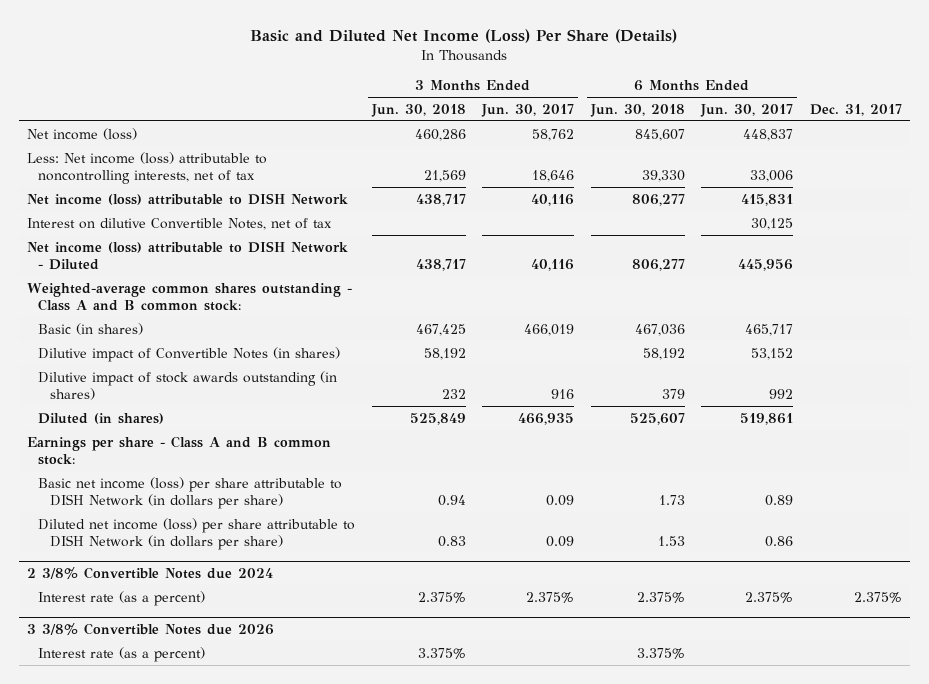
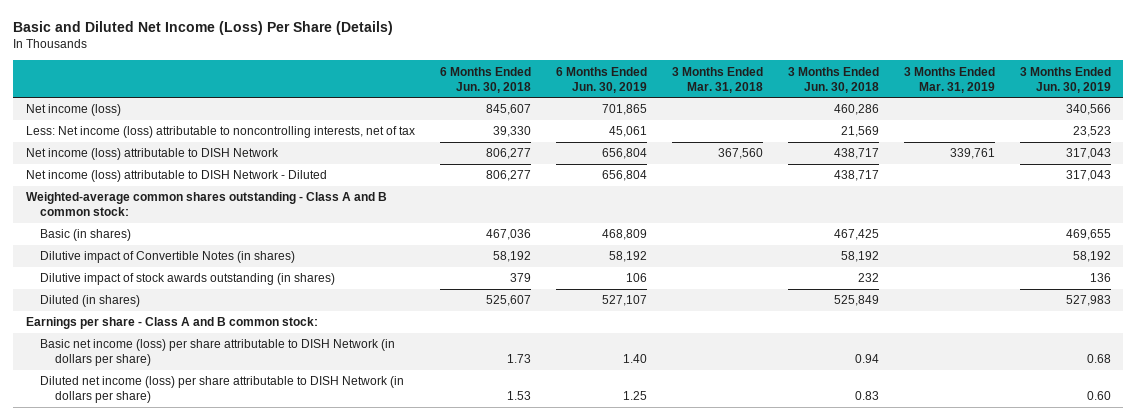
[481,103,575,117] Jun. 30, 2017 -> none
[700,103,794,117] Jun. 30, 2017 -> none
[809,103,902,116] Dec. 31, 2017 -> none
none -> [555,66,647,93] 6 Months Ended Jun. 30, 2019
none -> [671,66,763,93] 3 Months Ended Mar. 31, 2018
none -> [903,66,995,93] 3 Months Ended Mar. 31, 2019
none -> [1019,66,1111,93] 3 Months Ended Jun. 30, 2019
[26,217,332,230] Interest on dilutive Convertible Notes, net of tax -> none
[26,567,273,580] 2 3/8% Convertible Notes due 2024 -> none
[38,590,206,606] Interest rate (as a percent) -> none
[26,623,274,636] 3 3/8% Convertible Notes due 2026 -> none
[38,646,206,662] Interest rate (as a percent) -> none

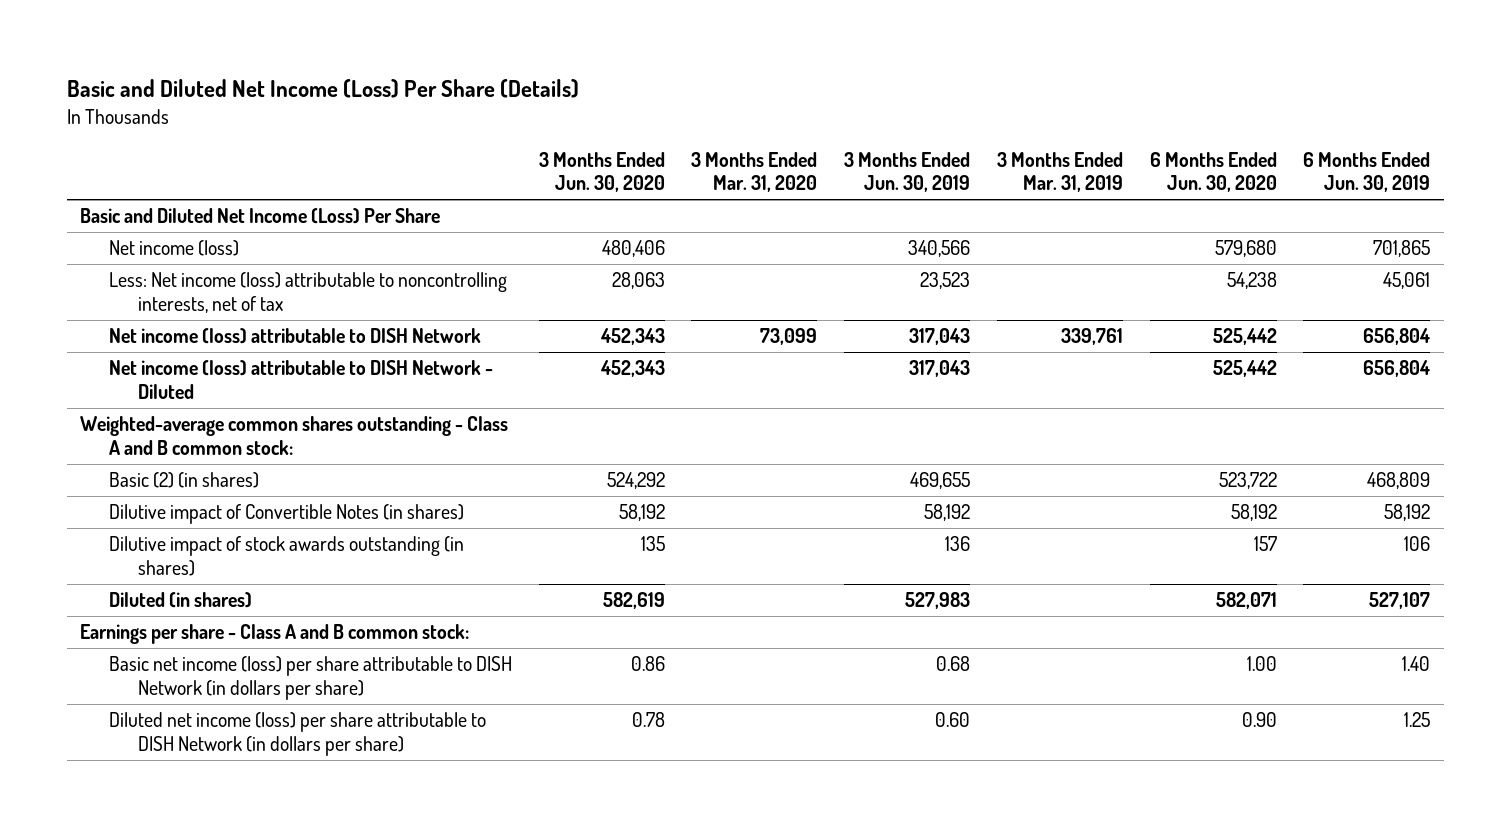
[439,66,531,93] 6 Months Ended Jun. 30, 2018 -> none
[671,66,763,93] 3 Months Ended Mar. 31, 2018 -> none
[787,66,879,93] 3 Months Ended Jun. 30, 2018 -> none
none -> [538,151,665,193] 3 Months Ended Jun. 30, 2020
none -> [691,151,818,193] 3 Months Ended Mar. 31, 2020
none -> [1149,151,1277,193] 6 Months Ended Jun. 30, 2020
none -> [80,208,441,225] Basic and Diluted Net Income (Loss) Per Share
[40,229,132,242] Basic (in shares) -> [108,472,259,489] Basic (2) (in shares)

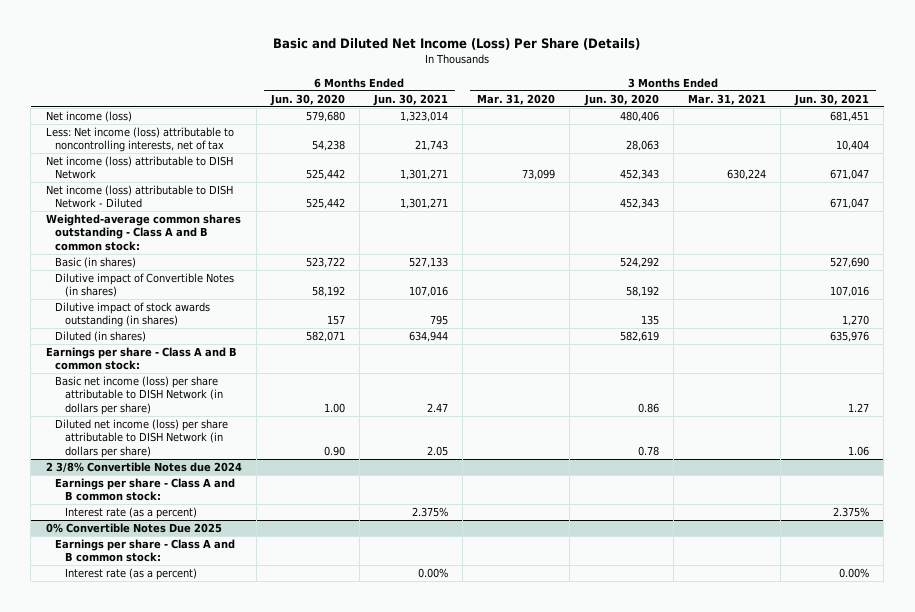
[844,151,971,193] 3 Months Ended Jun. 30, 2019 -> none
[996,151,1123,193] 3 Months Ended Mar. 31, 2019 -> none
[1303,151,1431,193] 6 Months Ended Jun. 30, 2019 -> none
none -> [373,93,449,106] Jun. 30, 2021
none -> [687,93,766,105] Mar. 31, 2021
none -> [793,93,869,106] Jun. 30, 2021
[80,208,441,225] Basic and Diluted Net Income (Loss) Per Share -> none
[108,472,259,489] Basic (2) (in shares) -> [55,257,137,269] Basic (in shares)
none -> [45,462,242,474] 2 3/8% Convertible Notes due 2024
none -> [55,478,236,502] Earnings per share - Class A and B common stock:
none -> [64,507,197,520] Interest rate (as a percent)
none -> [45,523,222,534] 0% Convertible Notes Due 2025
none -> [55,539,236,563] Earnings per share - Class A and B common stock:
none -> [64,568,197,581] Interest rate (as a percent)

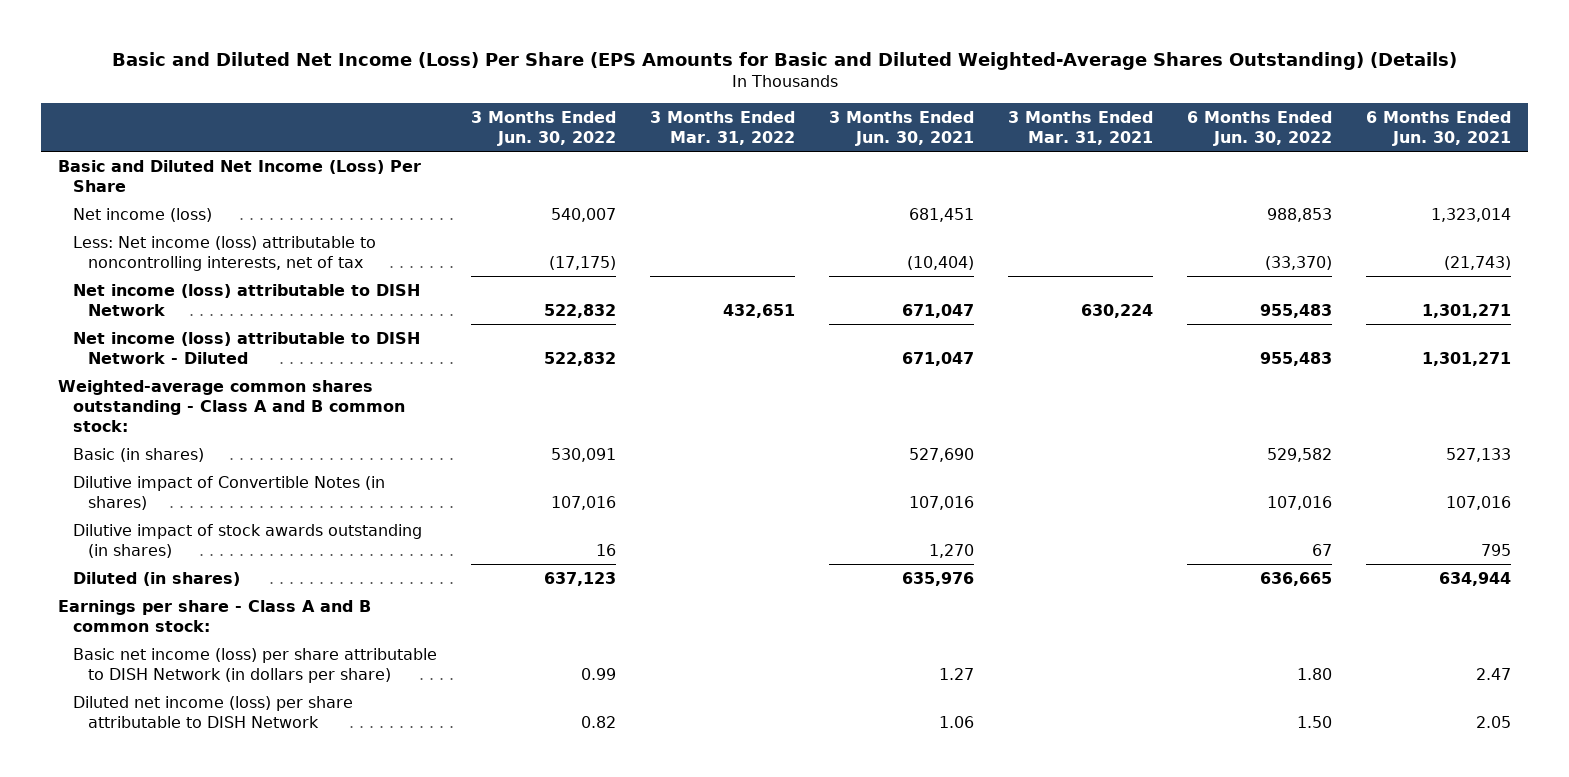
[273,38,641,51] Basic and Diluted Net Income (Loss) Per Share (Details) -> [111,51,1457,70] Basic and Diluted Net Income (Loss) Per Share (EPS Amounts for Basic and Diluted Weighted-Average Shares Outstanding) (Details)
[269,93,345,106] Jun. 30, 2020 -> none
[477,93,556,105] Mar. 31, 2020 -> none
[583,93,659,106] Jun. 30, 2020 -> none
none -> [470,110,616,146] 3 Months Ended Jun. 30, 2022
none -> [649,110,795,145] 3 Months Ended Mar. 31, 2022
none -> [1186,110,1332,146] 6 Months Ended Jun. 30, 2022
none -> [58,159,422,192] Basic and Diluted Net Income (Loss) Per Share
[415,140,449,152] 21,743 -> [1443,255,1511,270] (21,743)
[835,140,869,152] 10,404 -> [906,255,974,270] (10,404)
[45,462,242,474] 2 3/8% Convertible Notes due 2024 -> none
[55,478,236,502] Earnings per share - Class A and B common stock: -> none
[64,507,197,520] Interest rate (as a percent) -> none
[45,523,222,534] 0% Convertible Notes Due 2025 -> none
[55,539,236,563] Earnings per share - Class A and B common stock: -> none
[64,568,197,581] Interest rate (as a percent) -> none
[55,419,229,458] Diluted net income (loss) per share attributable to DISH Network (in dollars per share) -> [73,695,354,728] Diluted net income (loss) per share attributable to DISH Network

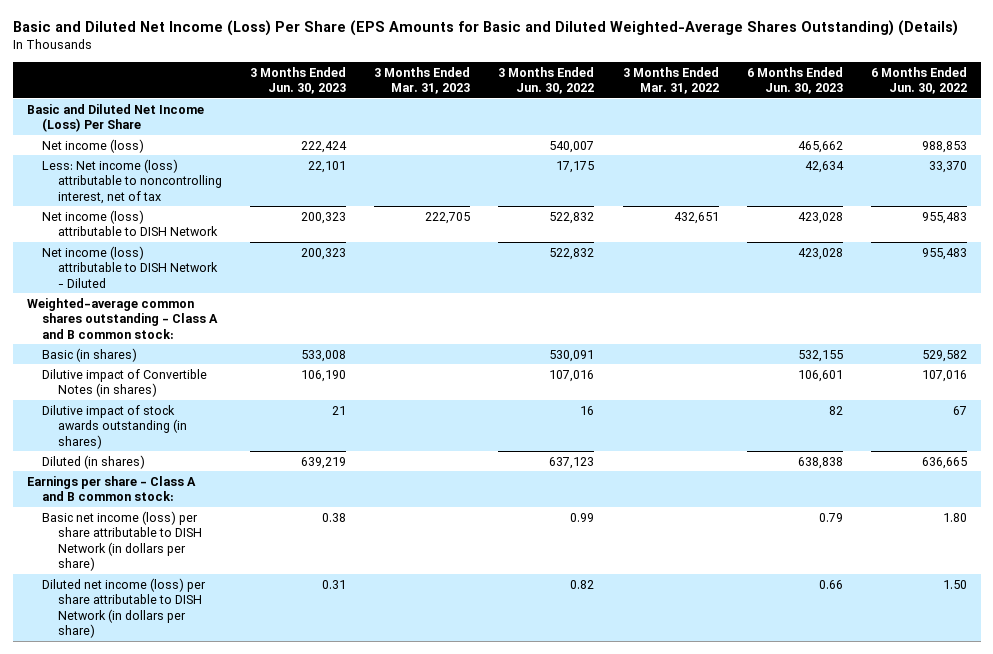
[828,110,974,146] 3 Months Ended Jun. 30, 2021 -> none
[1007,110,1153,145] 3 Months Ended Mar. 31, 2021 -> none
[1365,110,1511,146] 6 Months Ended Jun. 30, 2021 -> none
none -> [250,66,347,95] 3 Months Ended Jun. 30, 2023
none -> [374,66,471,95] 3 Months Ended Mar. 31, 2023
none -> [746,66,843,95] 6 Months Ended Jun. 30, 2023
[73,235,377,271] Less: Net income (loss) attributable to noncontrolling interests, net of tax -> [42,158,223,204] Less: Net income (loss) attributable to noncontrolling interest, net of tax
[548,255,616,270] (17,175) -> [556,160,595,173] 17,175
[1264,255,1332,270] (33,370) -> [928,160,967,173] 33,370
[73,695,354,728] Diluted net income (loss) per share attributable to DISH Network -> [42,577,207,638] Diluted net income (loss) per share attributable to DISH Network (in dollars per share)

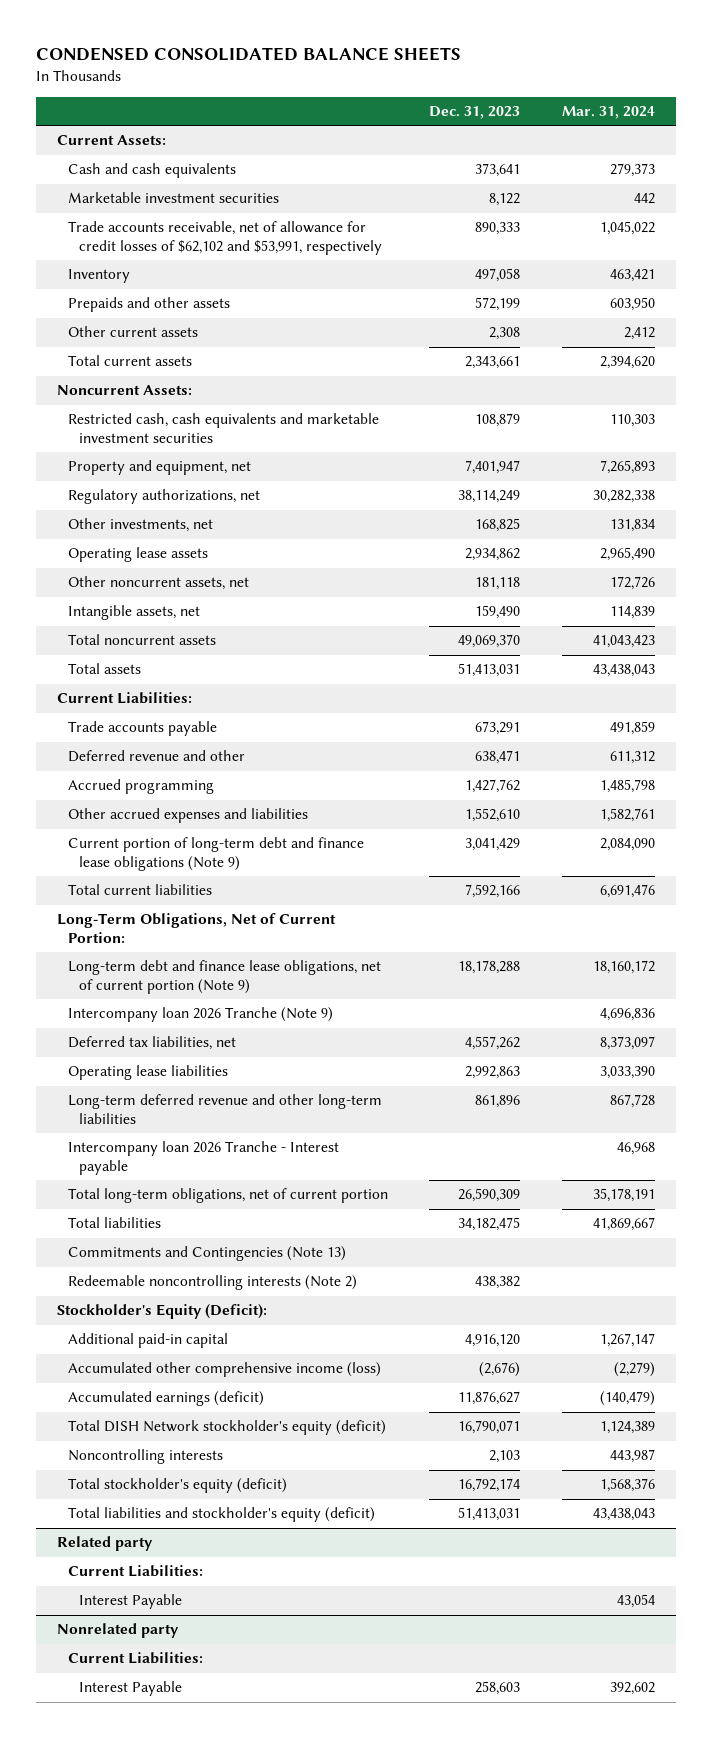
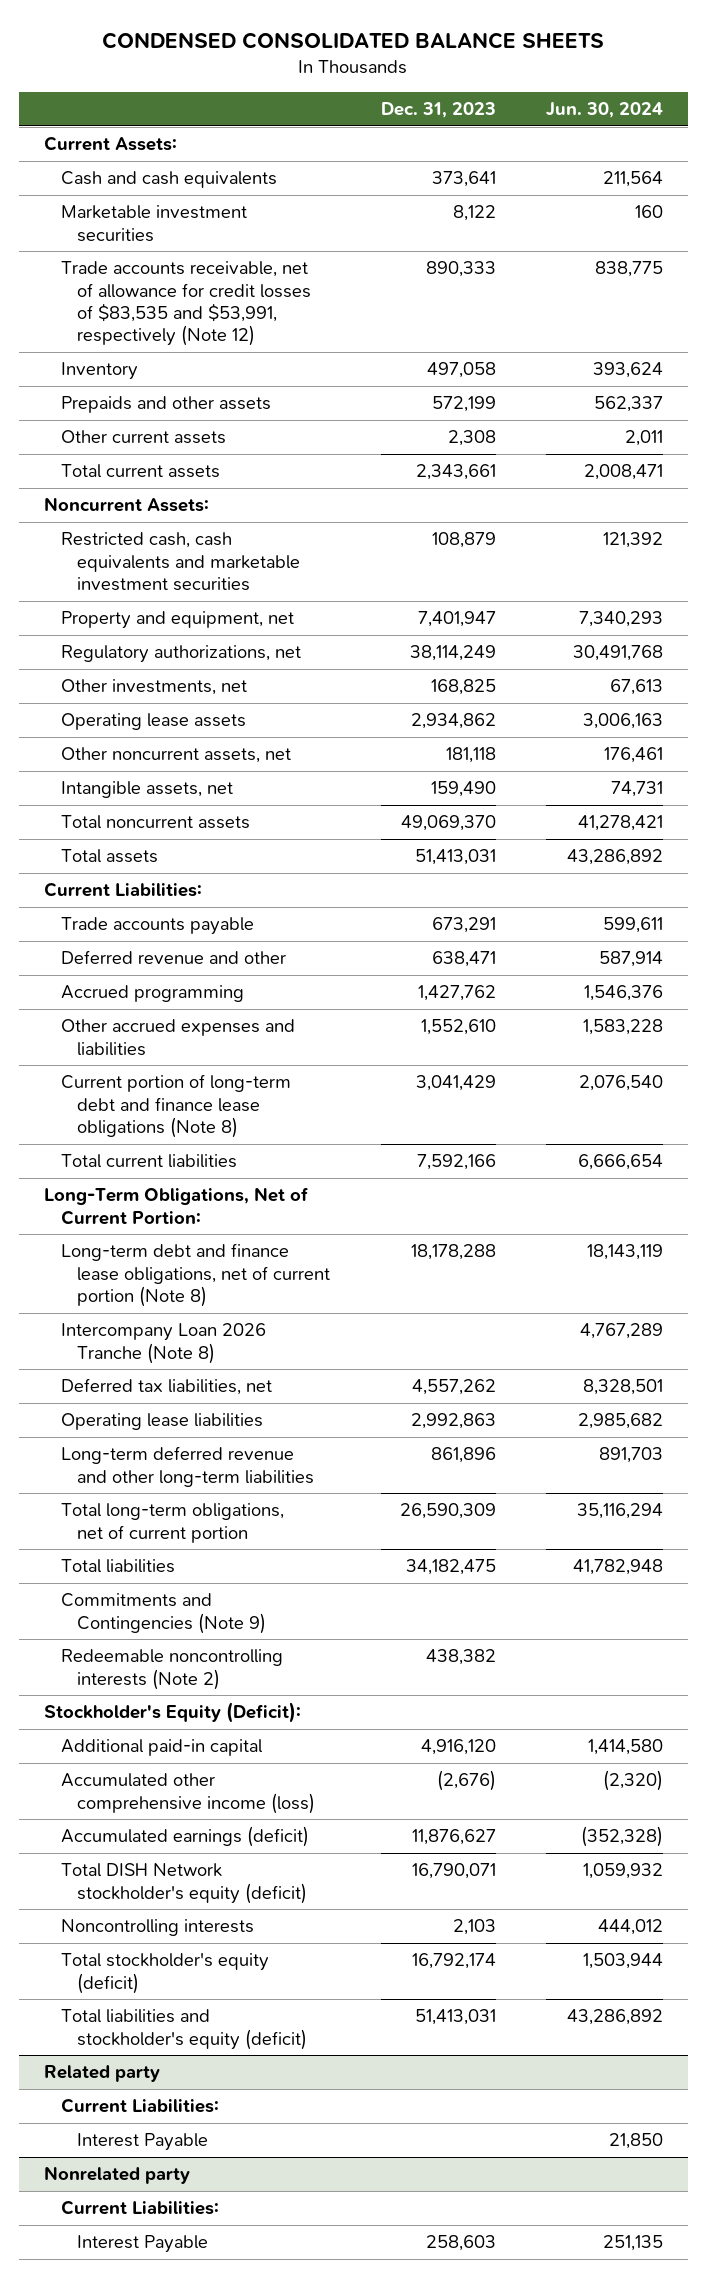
[562,106,656,120] Mar. 31, 2024 -> none
none -> [545,102,663,119] Jun. 30, 2024
[67,221,382,255] Trade accounts receivable, net of allowance for credit losses of $62,102 and $53,991, respectively -> [60,261,312,347] Trade accounts receivable, net of allowance for credit losses of $83,535 and $53,991, respectively (Note 12)
[67,837,364,871] Current portion of long-term debt and finance lease obligations (Note 9) -> [60,1074,291,1138] Current portion of long-term debt and finance lease obligations (Note 8)
[67,960,381,994] Long-term debt and finance lease obligations, net of current portion (Note 9) -> [60,1243,331,1307] Long-term debt and finance lease obligations, net of current portion (Note 8)
[67,1007,333,1023] Intercompany loan 2026 Tranche (Note 9) -> [60,1323,266,1364] Intercompany Loan 2026 Tranche (Note 8)
[67,1141,339,1175] Intercompany loan 2026 Tranche - Interest payable -> none
[67,1246,346,1262] Commitments and Contingencies (Note 13) -> [60,1593,267,1634] Commitments and Contingencies (Note 9)

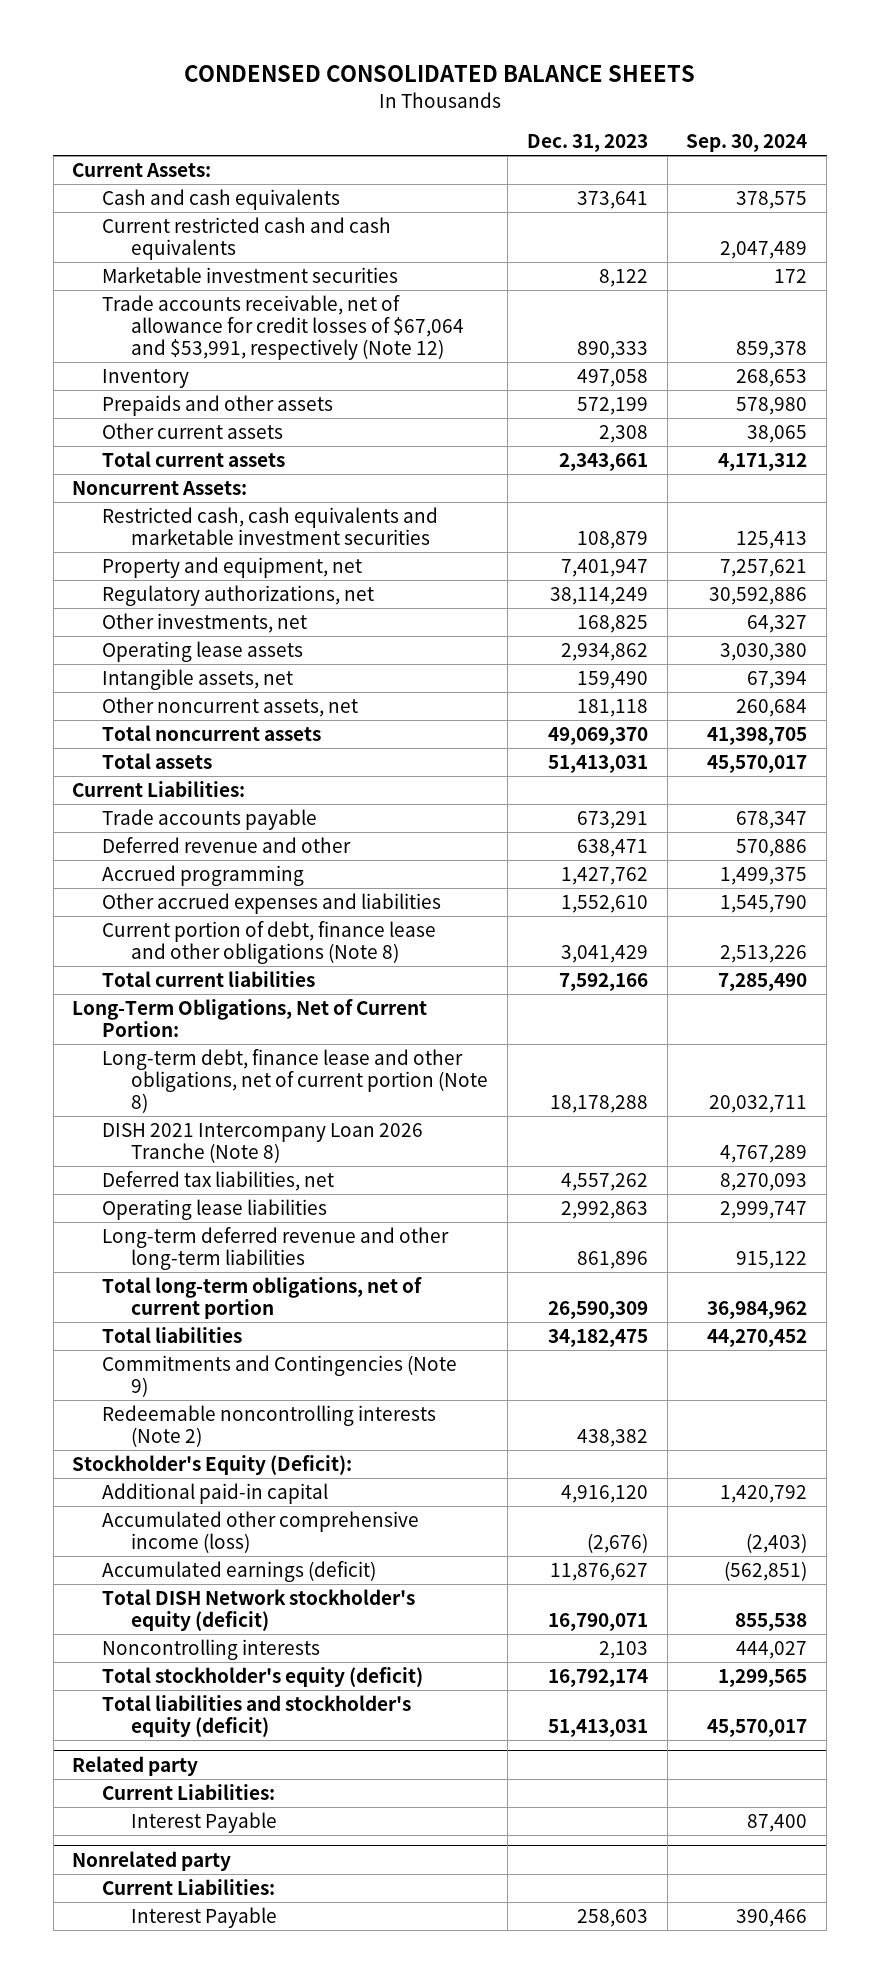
[545,102,663,119] Jun. 30, 2024 -> none
none -> [686,134,808,153] Sep. 30, 2024
none -> [101,217,391,260] Current restricted cash and cash equivalents
[60,261,312,347] Trade accounts receivable, net of allowance for credit losses of $83,535 and $53,991, respectively (Note 12) -> [101,295,465,360] Trade accounts receivable, net of allowance for credit losses of $67,064 and $53,991, respectively (Note 12)
[60,747,291,764] Other noncurrent assets, net -> [101,697,358,718] Other noncurrent assets, net
[60,1074,291,1138] Current portion of long-term debt and finance lease obligations (Note 8) -> [101,921,436,964] Current portion of debt, finance lease and other obligations (Note 8)
[60,1243,331,1307] Long-term debt and finance lease obligations, net of current portion (Note 8) -> [101,1049,489,1113] Long-term debt, finance lease and other obligations, net of current portion (Note 8)
[60,1323,266,1364] Intercompany Loan 2026 Tranche (Note 8) -> [101,1123,423,1163] DISH 2021 Intercompany Loan 2026 Tranche (Note 8)

